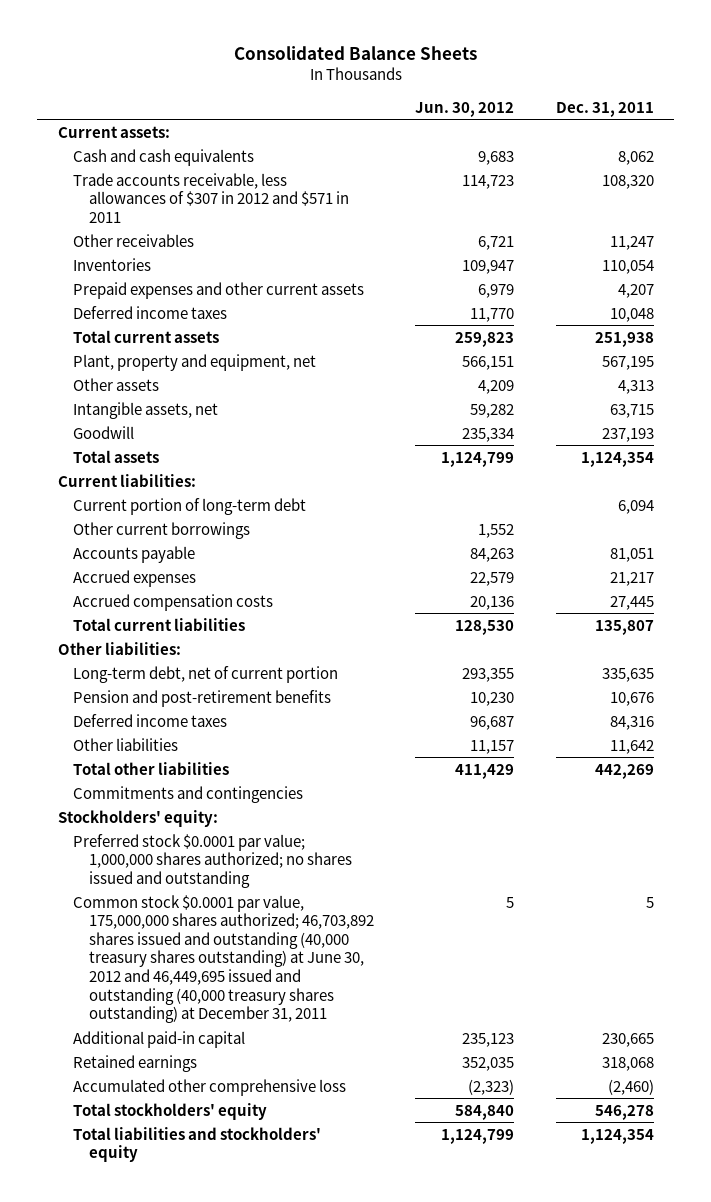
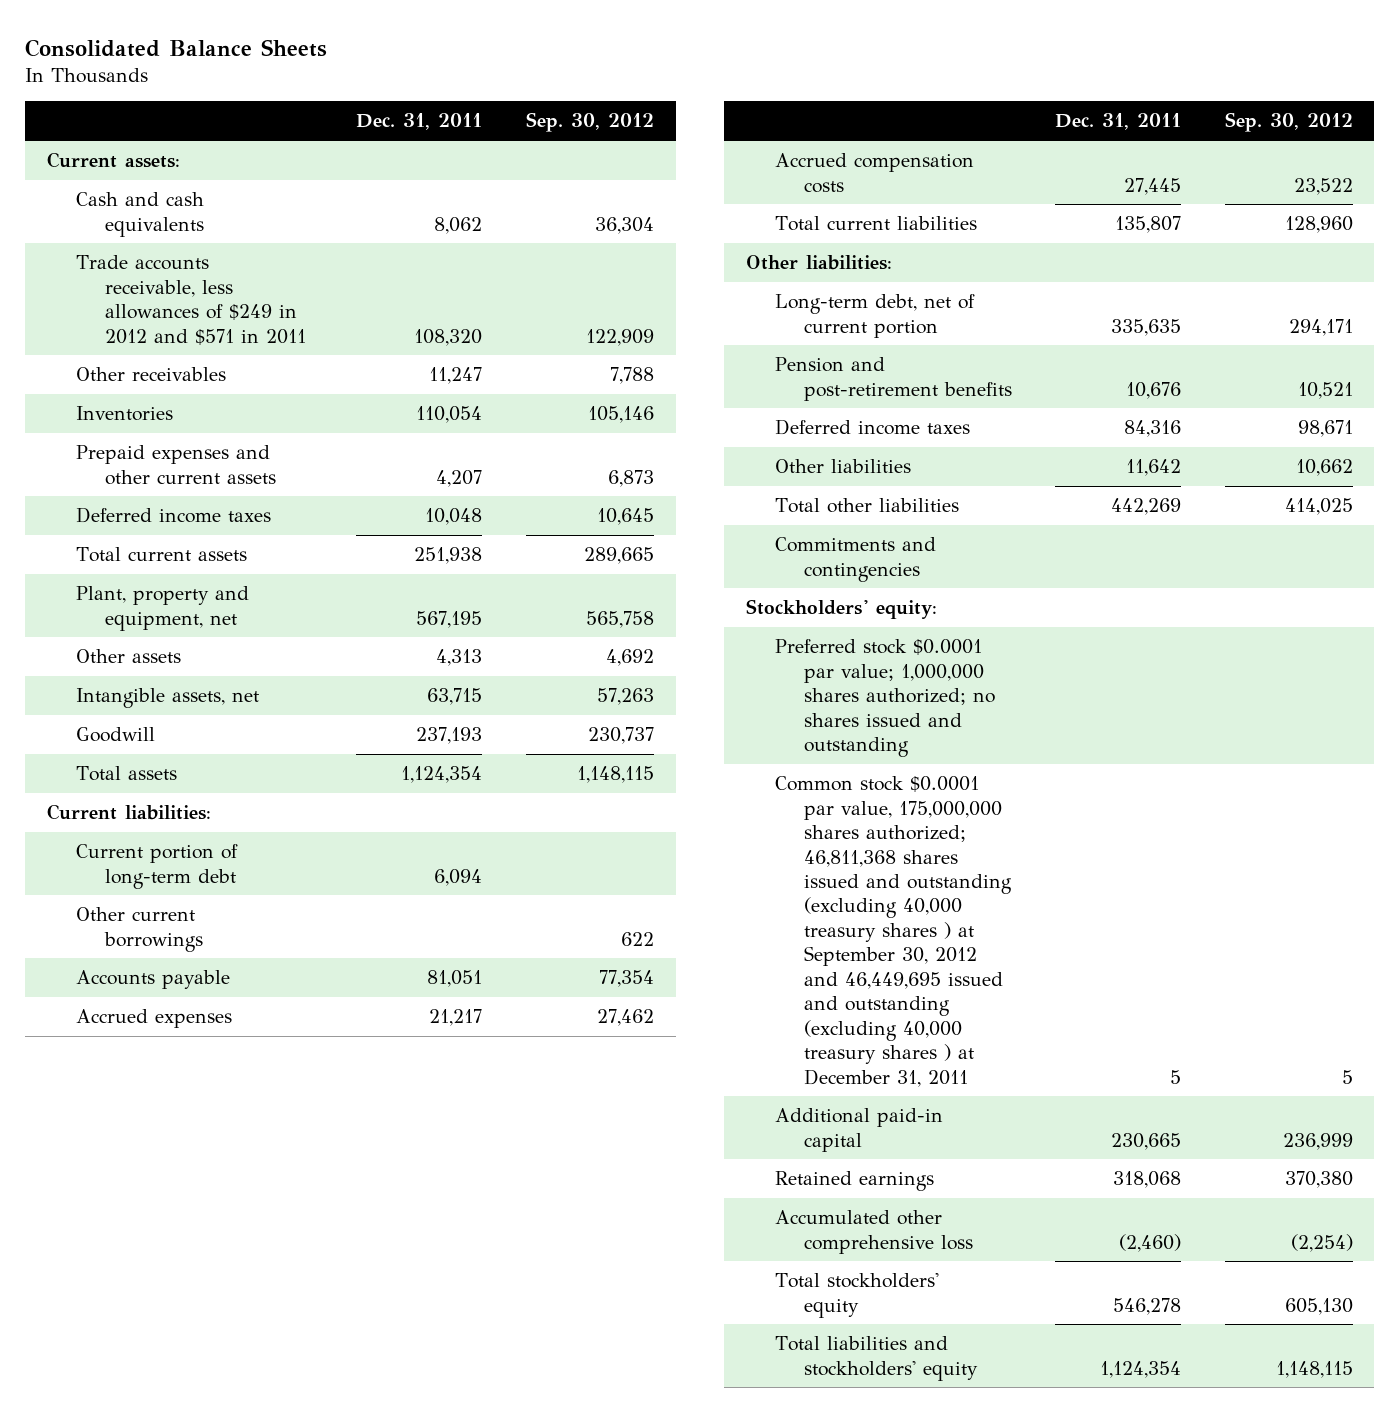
[415,101,515,117] Jun. 30, 2012 -> none
none -> [525,112,654,133] Sep. 30, 2012
[73,172,349,223] Trade accounts receivable, less allowances of $307 in 2012 and $571 in 2011 -> [76,255,306,345] Trade accounts receivable, less allowances of $249 in 2012 and $571 in 2011
[73,894,374,1024] Common stock $0.0001 par value, 175,000,000 shares authorized; 46,703,892 shares issued and outstanding (40,000 treasury shares outstanding) at June 30, 2012 and 46,449,695 issued and outstanding (40,000 treasury shares outstanding) at December 31, 2011 -> [774,776,1012,1087] Common stock $0.0001 par value, 175,000,000 shares authorized; 46,811,368 shares issued and outstanding (excluding 40,000 treasury shares ) at September 30, 2012 and 46,449,695 issued and outstanding (excluding 40,000 treasury shares ) at December 31, 2011

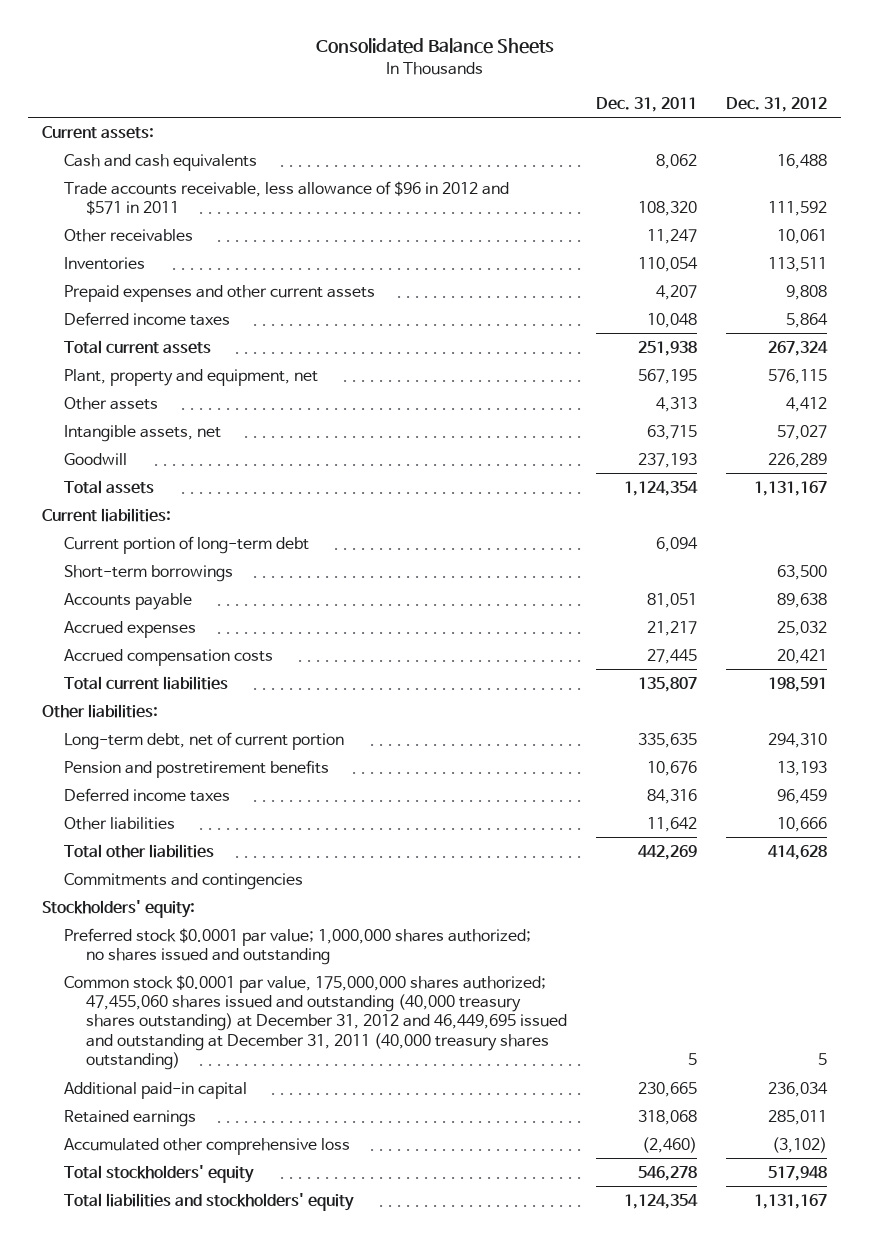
[525,112,654,133] Sep. 30, 2012 -> none
none -> [726,97,828,113] Dec. 31, 2012
[76,255,306,345] Trade accounts receivable, less allowances of $249 in 2012 and $571 in 2011 -> [64,180,510,216] Trade accounts receivable, less allowance of $96 in 2012 and $571 in 2011
[76,907,203,952] Other current borrowings -> none
none -> [64,564,234,582] Short-term borrowings
[774,357,1012,401] Pension and post-retirement benefits -> [64,759,330,778] Pension and postretirement benefits
[774,776,1012,1087] Common stock $0.0001 par value, 175,000,000 shares authorized; 46,811,368 shares issued and outstanding (excluding 40,000 treasury shares ) at September 30, 2012 and 46,449,695 issued and outstanding (excluding 40,000 treasury shares ) at December 31, 2011 -> [64,974,568,1071] Common stock $0.0001 par value, 175,000,000 shares authorized; 47,455,060 shares issued and outstanding (40,000 treasury shares outstanding) at December 31, 2012 and 46,449,695 issued and outstanding at December 31, 2011 (40,000 treasury shares outstanding)

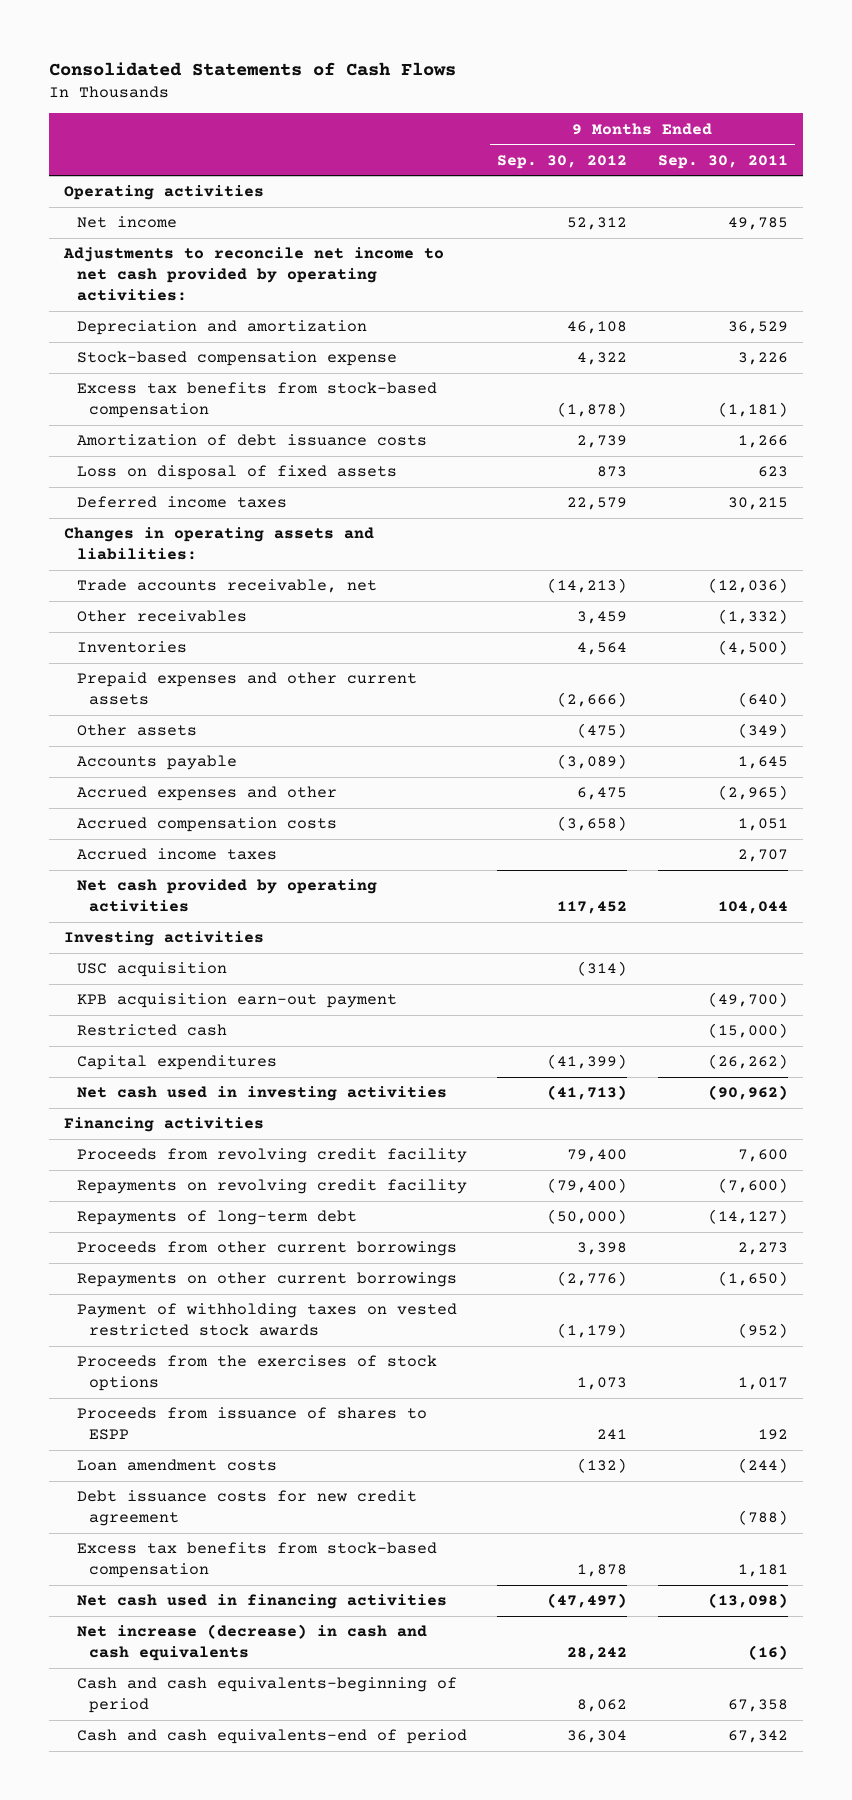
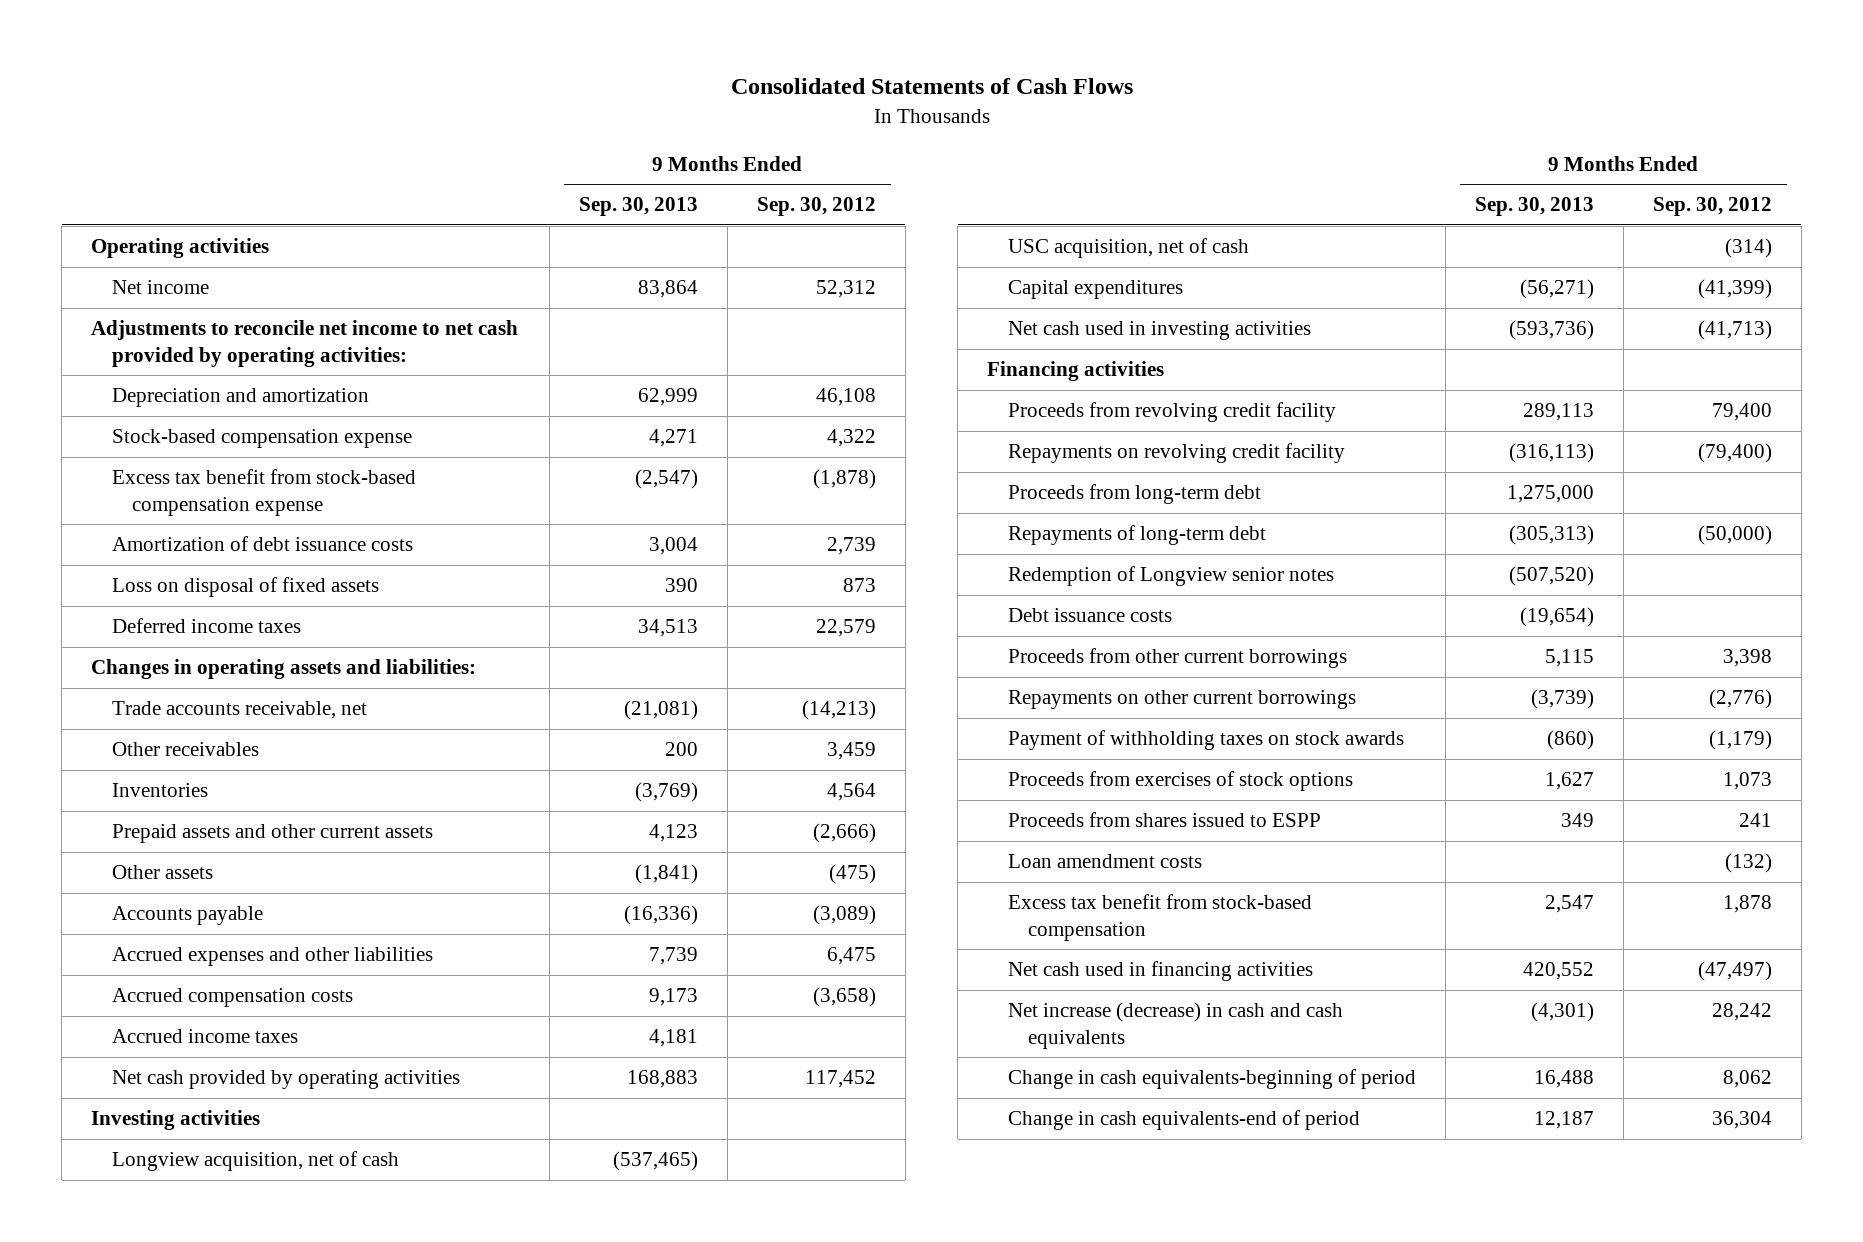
[657,154,788,169] Sep. 30, 2011 -> none
none -> [578,197,698,217] Sep. 30, 2013
[76,382,437,419] Excess tax benefits from stock-based compensation -> [111,469,416,516] Excess tax benefit from stock-based compensation expense
[76,672,417,706] Prepaid expenses and other current assets -> [111,824,433,844] Prepaid assets and other current assets
[76,786,337,802] Accrued expenses and other -> [111,947,433,967] Accrued expenses and other liabilities
[76,993,397,1009] KPB acquisition earn-out payment -> none
[76,1024,227,1037] Restricted cash -> none
none -> [111,1151,399,1172] Longview acquisition, net of cash
[76,962,227,978] USC acquisition -> [1007,238,1249,259] USC acquisition, net of cash
none -> [1007,484,1261,505] Proceeds from long-term debt
none -> [1007,566,1334,587] Redemption of Longview senior notes
none -> [1007,608,1172,623] Debt issuance costs
[76,1303,457,1337] Payment of withholding taxes on vested restricted stock awards -> [1007,730,1404,751] Payment of withholding taxes on stock awards
[76,1355,437,1392] Proceeds from the exercises of stock options -> [1007,771,1353,792] Proceeds from exercises of stock options
[76,1407,427,1441] Proceeds from issuance of shares to ESPP -> [1007,812,1321,828] Proceeds from shares issued to ESPP
[76,1490,417,1527] Debt issuance costs for new credit agreement -> none
[76,1542,437,1579] Excess tax benefits from stock-based compensation -> [1007,894,1312,941] Excess tax benefit from stock-based compensation
[76,1677,457,1714] Cash and cash equivalents-beginning of period -> [1007,1069,1416,1090] Change in cash equivalents-beginning of period
[76,1729,467,1745] Cash and cash equivalents-end of period -> [1007,1110,1360,1131] Change in cash equivalents-end of period

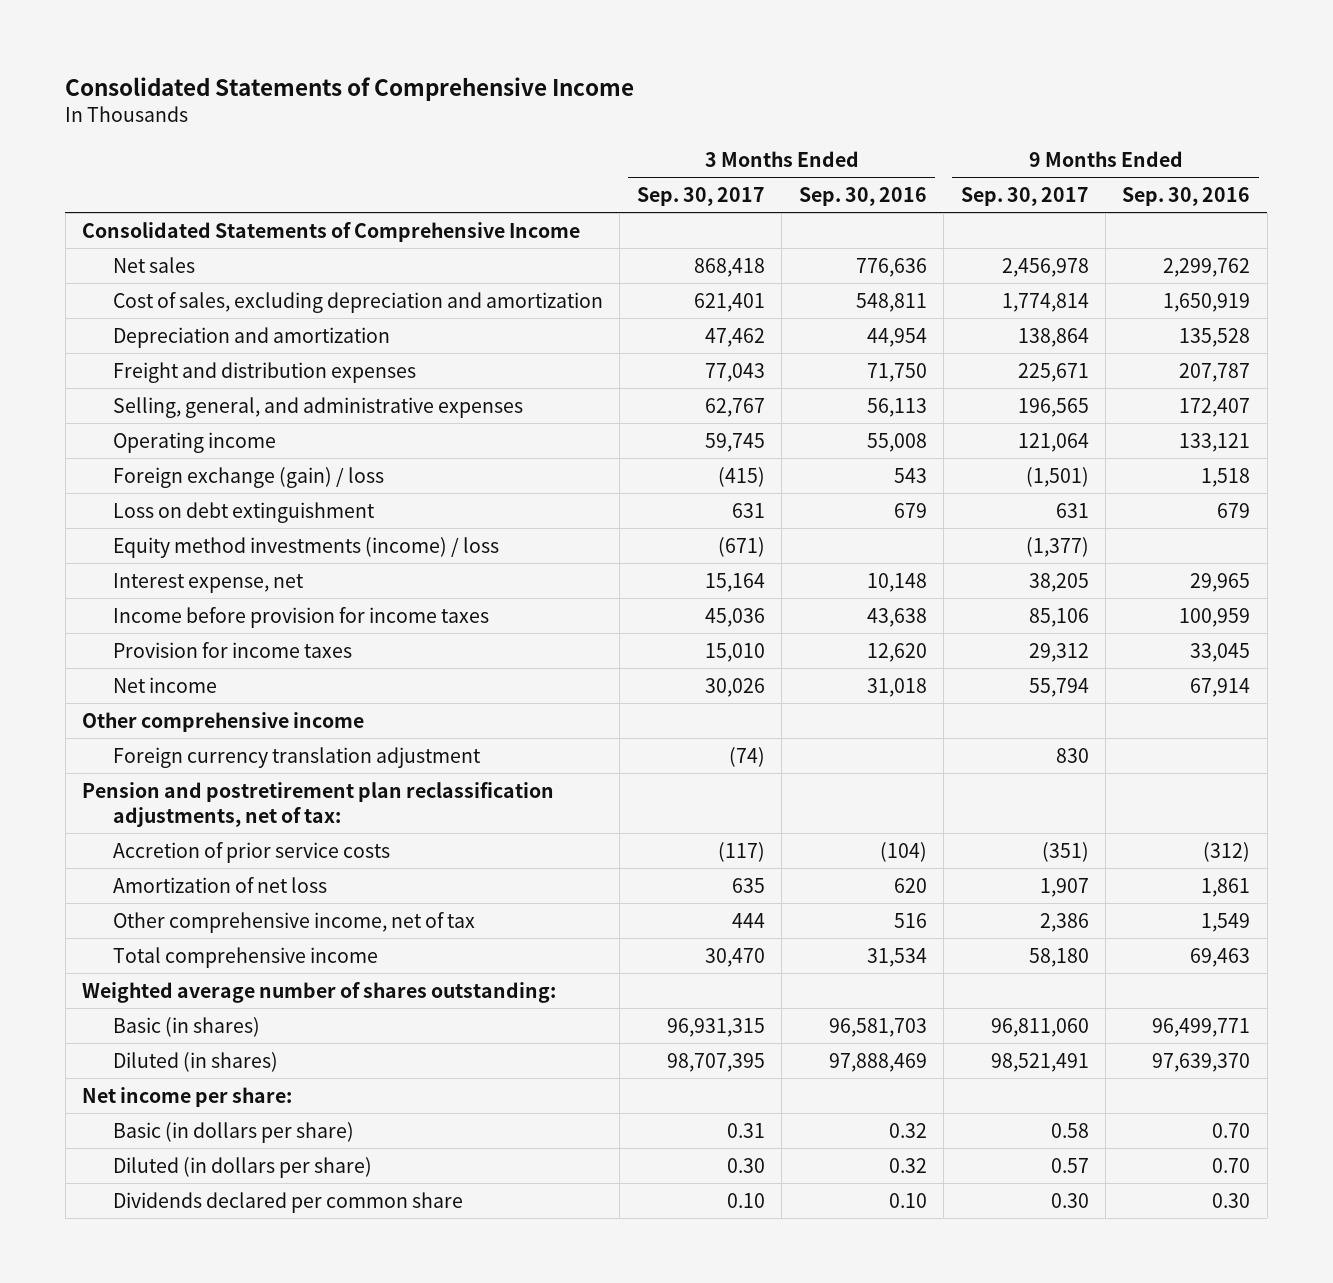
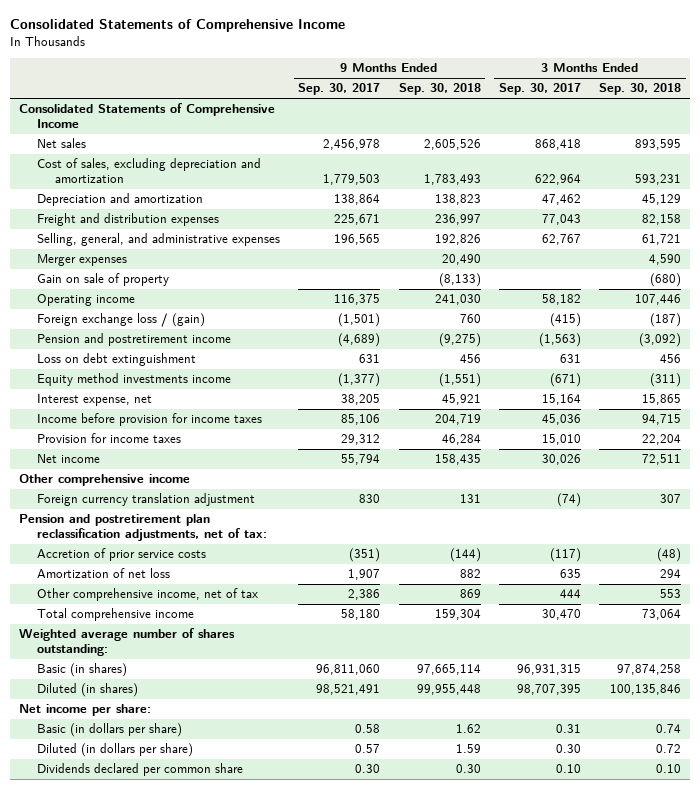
[798,186,927,206] Sep. 30, 2016 -> none
[1122,186,1251,206] Sep. 30, 2016 -> none
none -> [398,83,481,96] Sep. 30, 2018
none -> [599,83,682,96] Sep. 30, 2018
[693,292,765,312] 621,401 -> [534,173,581,185] 622,964
[1001,292,1089,312] 1,774,814 -> [323,173,381,185] 1,779,503
none -> [36,254,127,267] Merger expenses
none -> [36,273,169,287] Gain on sale of property
[704,432,765,452] 59,745 -> [541,294,581,306] 58,182
[1017,432,1089,452] 121,064 -> [334,294,381,306] 116,375
[112,466,384,488] Foreign exchange (gain) / loss -> [36,313,205,328] Foreign exchange loss / (gain)
none -> [36,333,231,347] Pension and postretirement income
[112,536,499,558] Equity method investments (income) / loss -> [36,373,231,387] Equity method investments income

